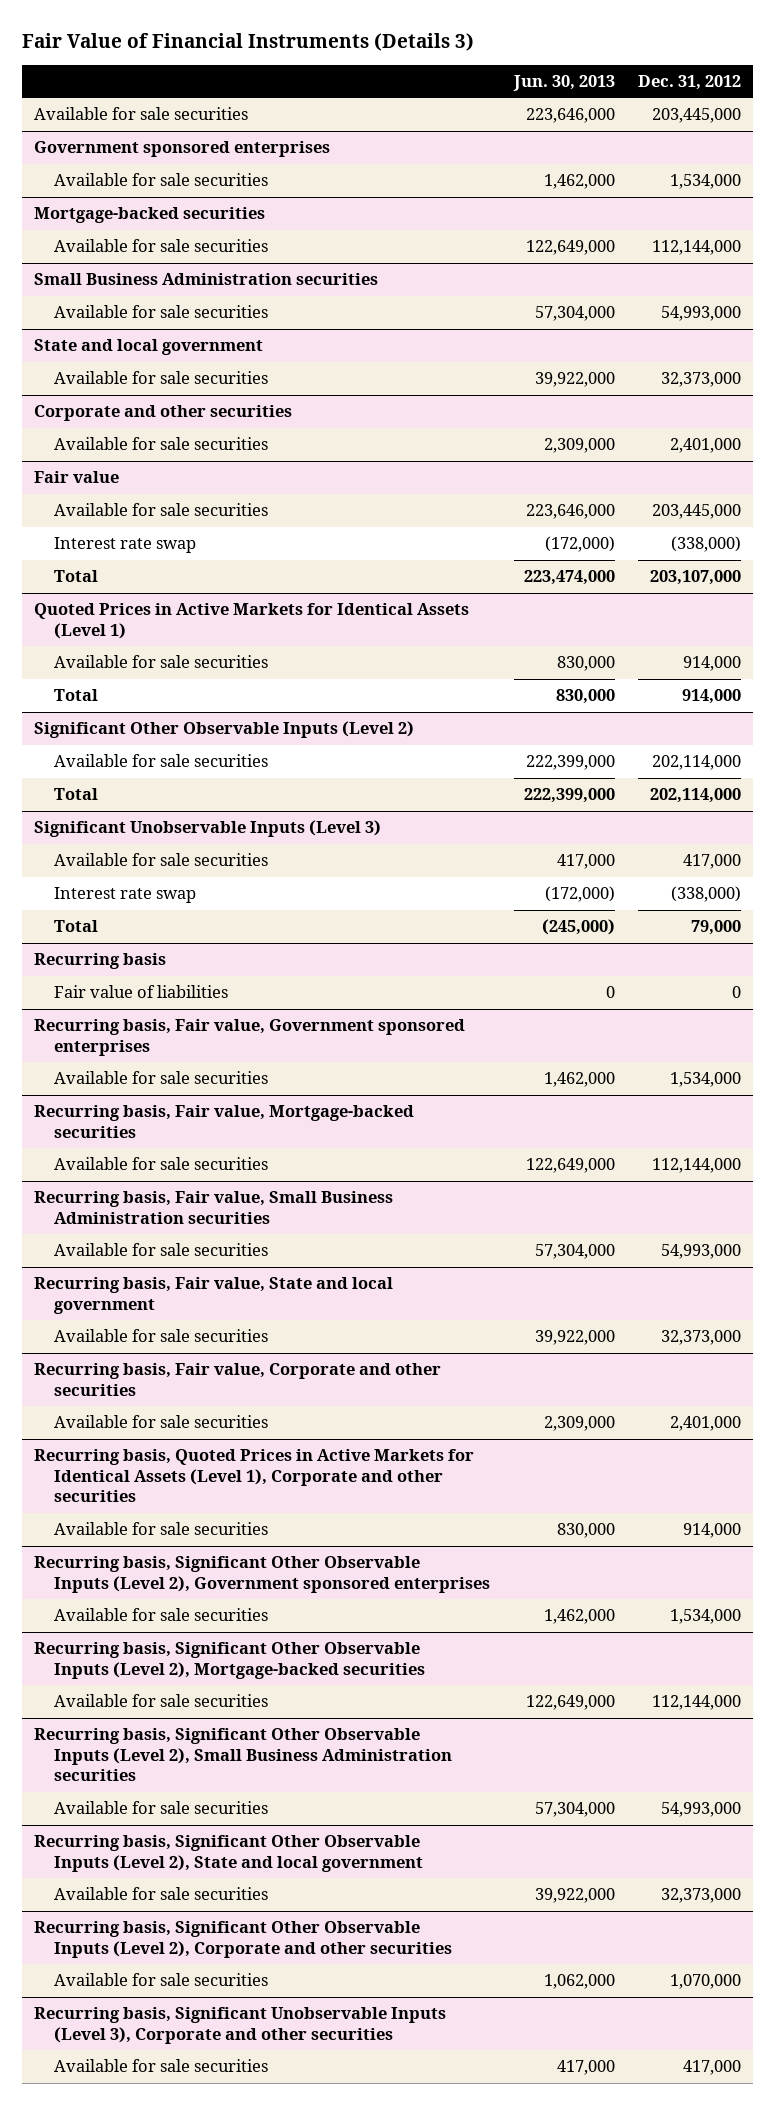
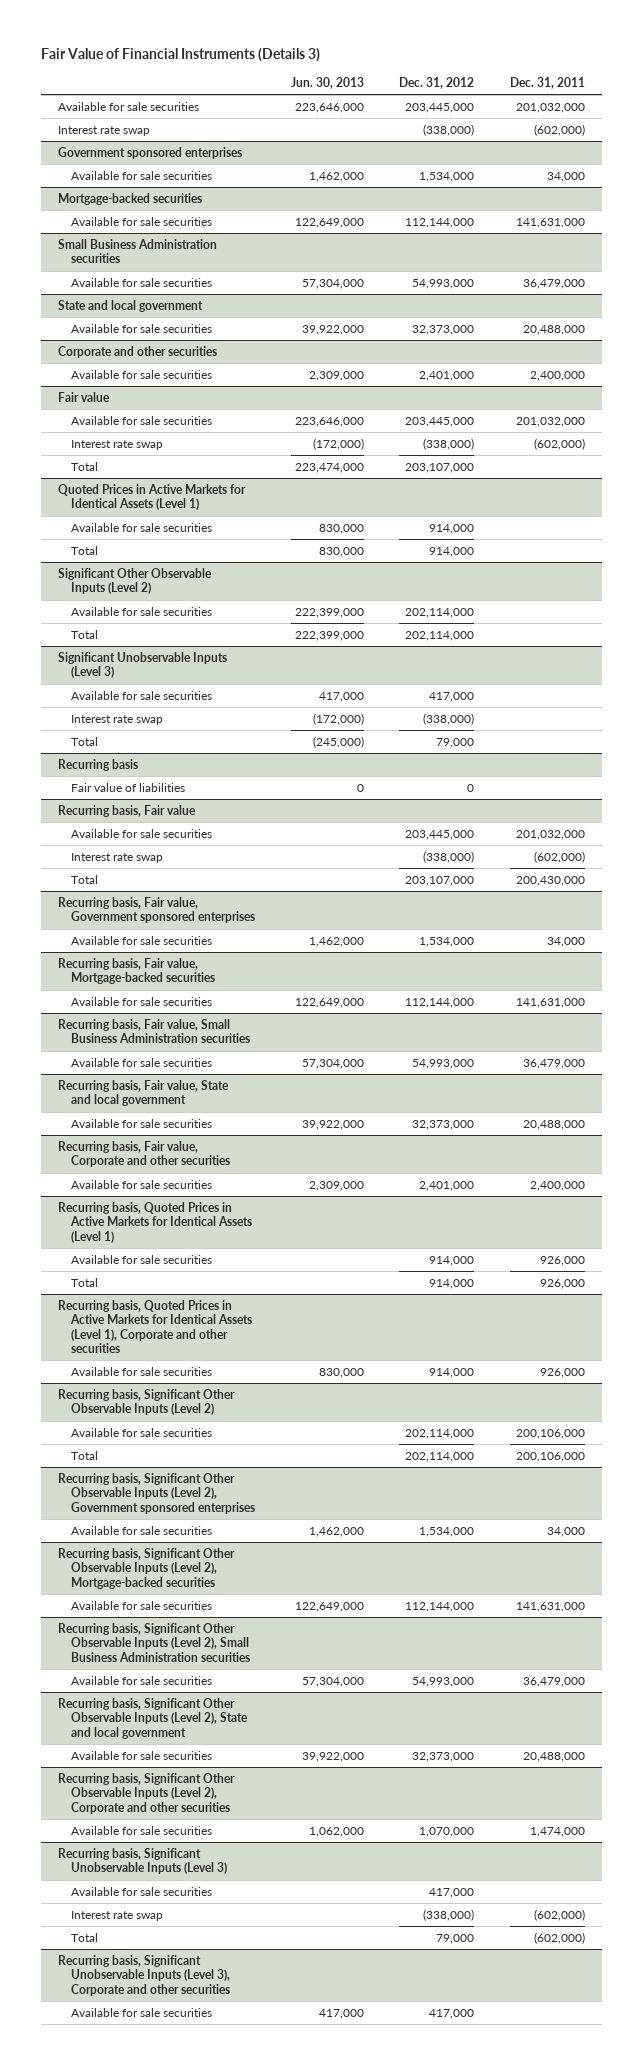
none -> [509,76,585,89] Dec. 31, 2011
none -> [58,125,151,136] Interest rate swap
none -> [58,804,197,817] Recurring basis, Fair value
none -> [71,828,213,838] Available for sale securities
none -> [71,852,164,863] Interest rate swap
none -> [71,874,99,884] Total
none -> [58,1201,253,1243] Recurring basis, Quoted Prices in Active Markets for Identical Assets (Level 1)
none -> [71,1254,213,1264] Available for sale securities
none -> [71,1277,99,1287] Total
none -> [58,1388,236,1416] Recurring basis, Significant Other Observable Inputs (Level 2)
none -> [71,1427,213,1437] Available for sale securities
none -> [71,1450,99,1460] Total
none -> [58,1847,228,1875] Recurring basis, Significant Unobservable Inputs (Level 3)
none -> [71,1886,213,1896] Available for sale securities
none -> [71,1910,164,1921] Interest rate swap
none -> [71,1932,99,1942] Total

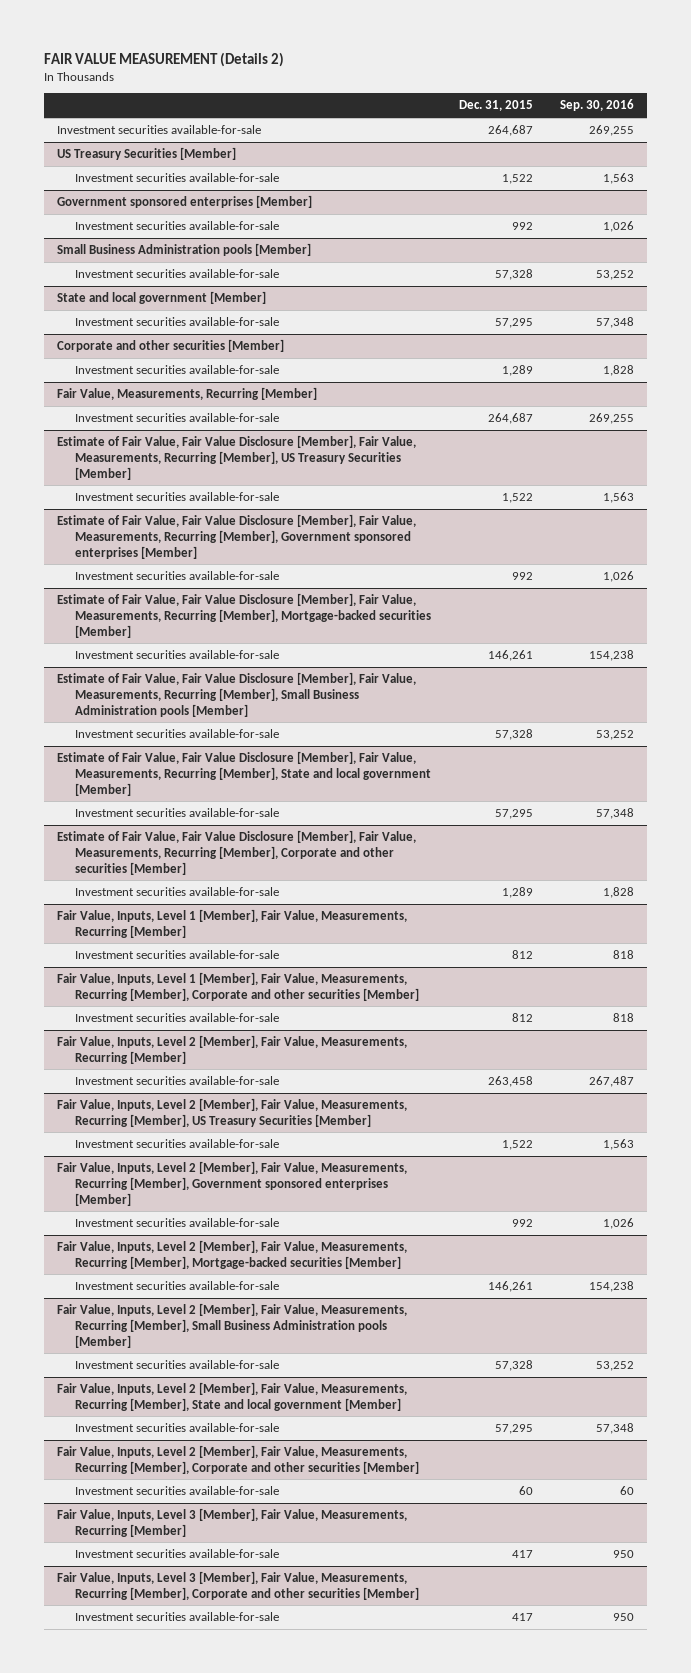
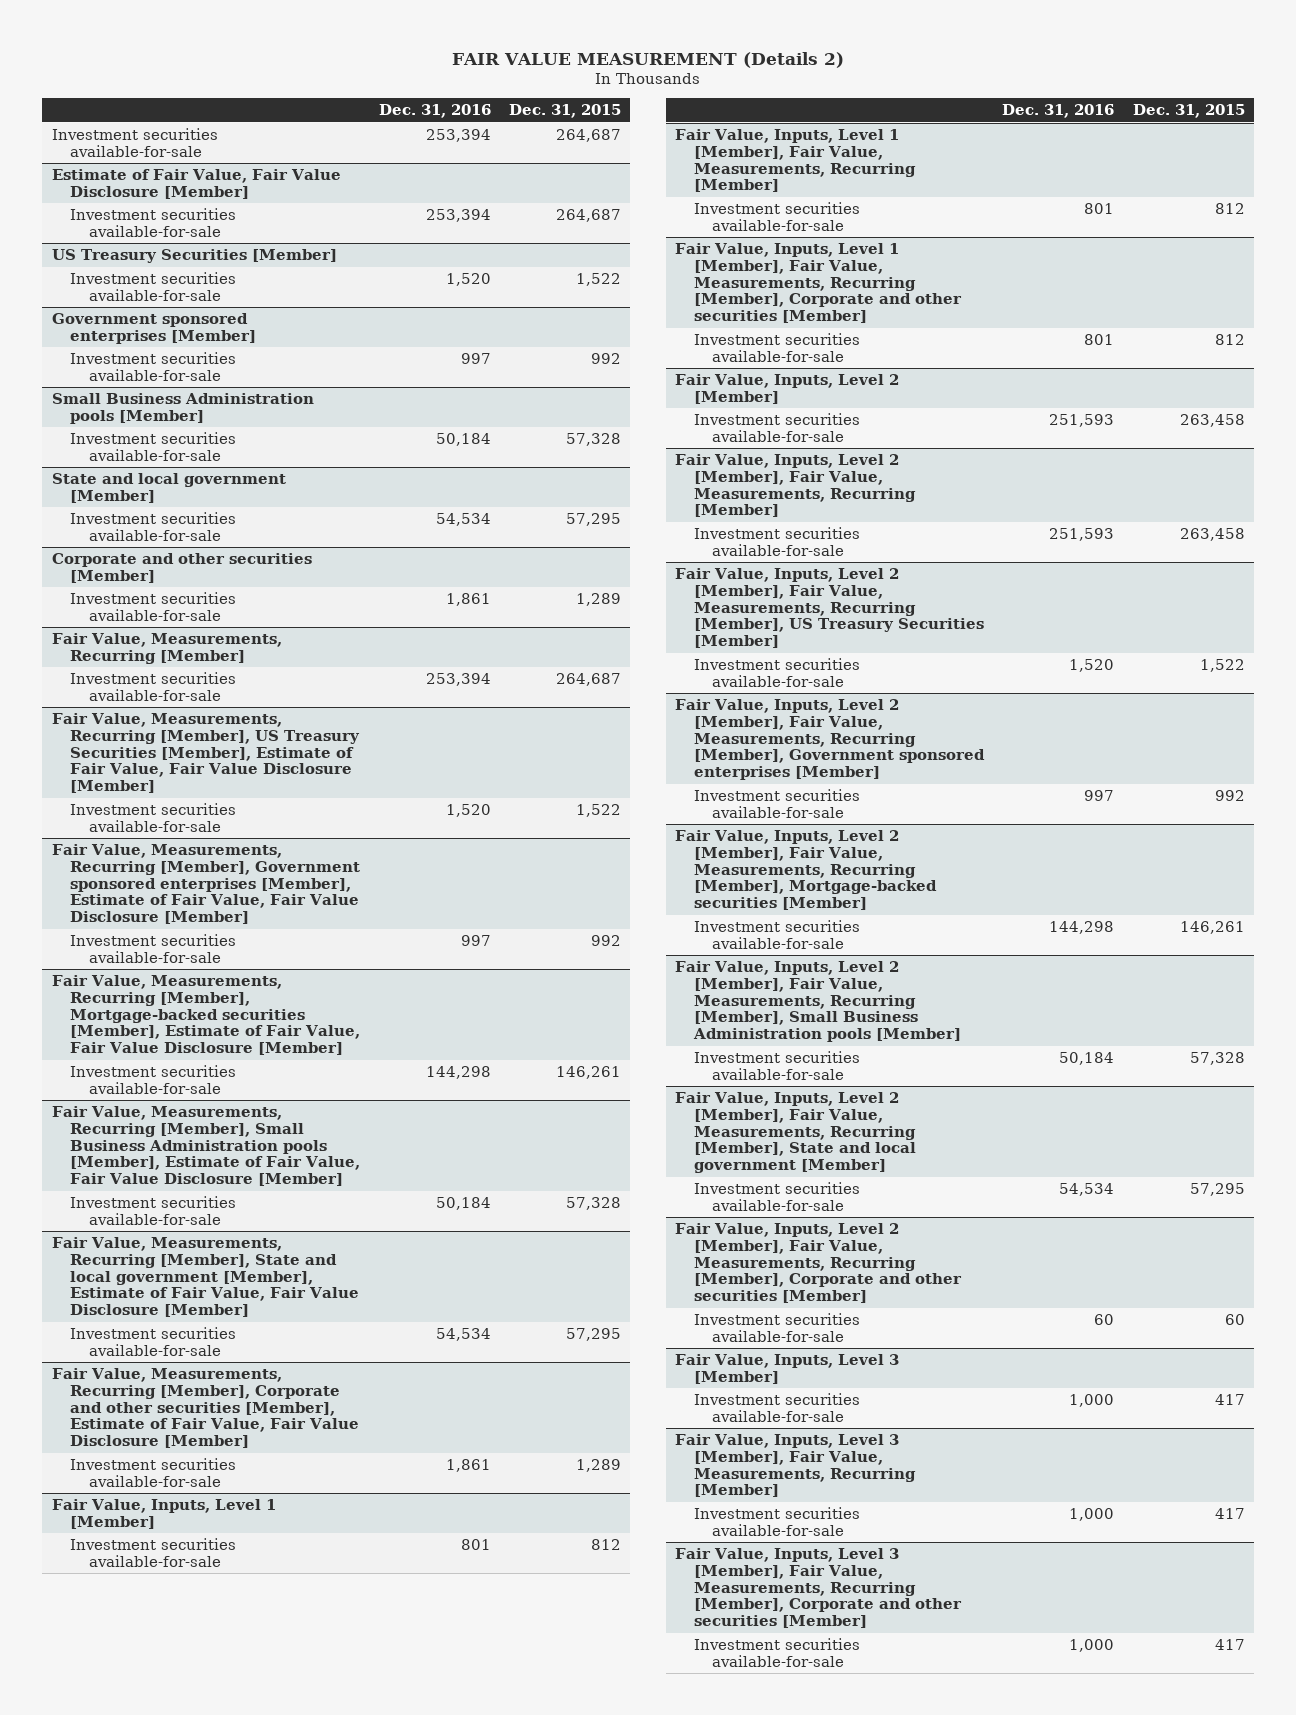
[559,99,634,112] Sep. 30, 2016 -> none
none -> [378,104,491,119] Dec. 31, 2016
none -> [51,168,341,199] Estimate of Fair Value, Fair Value Disclosure [Member]
none -> [70,207,237,237] Investment securities available-for-sale
[57,434,417,480] Estimate of Fair Value, Fair Value Disclosure [Member], Fair Value, Measurements, Recurring [Member], US Treasury Securities [Member] -> [51,712,361,794] Fair Value, Measurements, Recurring [Member], US Treasury Securities [Member], Estimate of Fair Value, Fair Value Disclosure [Member]
[57,513,417,559] Estimate of Fair Value, Fair Value Disclosure [Member], Fair Value, Measurements, Recurring [Member], Government sponsored enterprises [Member] -> [51,843,361,925] Fair Value, Measurements, Recurring [Member], Government sponsored enterprises [Member], Estimate of Fair Value, Fair Value Disclosure [Member]
[57,592,432,638] Estimate of Fair Value, Fair Value Disclosure [Member], Fair Value, Measurements, Recurring [Member], Mortgage-backed securities [Member] -> [51,974,361,1056] Fair Value, Measurements, Recurring [Member], Mortgage-backed securities [Member], Estimate of Fair Value, Fair Value Disclosure [Member]
[57,671,417,717] Estimate of Fair Value, Fair Value Disclosure [Member], Fair Value, Measurements, Recurring [Member], Small Business Administration pools [Member] -> [51,1105,361,1187] Fair Value, Measurements, Recurring [Member], Small Business Administration pools [Member], Estimate of Fair Value, Fair Value Disclosure [Member]
[57,750,432,796] Estimate of Fair Value, Fair Value Disclosure [Member], Fair Value, Measurements, Recurring [Member], State and local government [Member] -> [51,1236,360,1318] Fair Value, Measurements, Recurring [Member], State and local government [Member], Estimate of Fair Value, Fair Value Disclosure [Member]
[57,829,417,875] Estimate of Fair Value, Fair Value Disclosure [Member], Fair Value, Measurements, Recurring [Member], Corporate and other securities [Member] -> [51,1367,360,1449] Fair Value, Measurements, Recurring [Member], Corporate and other securities [Member], Estimate of Fair Value, Fair Value Disclosure [Member]
none -> [51,1498,276,1529] Fair Value, Inputs, Level 1 [Member]
none -> [70,1537,237,1567] Investment securities available-for-sale
none -> [675,373,900,404] Fair Value, Inputs, Level 2 [Member]
none -> [693,412,860,442] Investment securities available-for-sale
none -> [675,1353,900,1384] Fair Value, Inputs, Level 3 [Member]
none -> [693,1392,860,1422] Investment securities available-for-sale

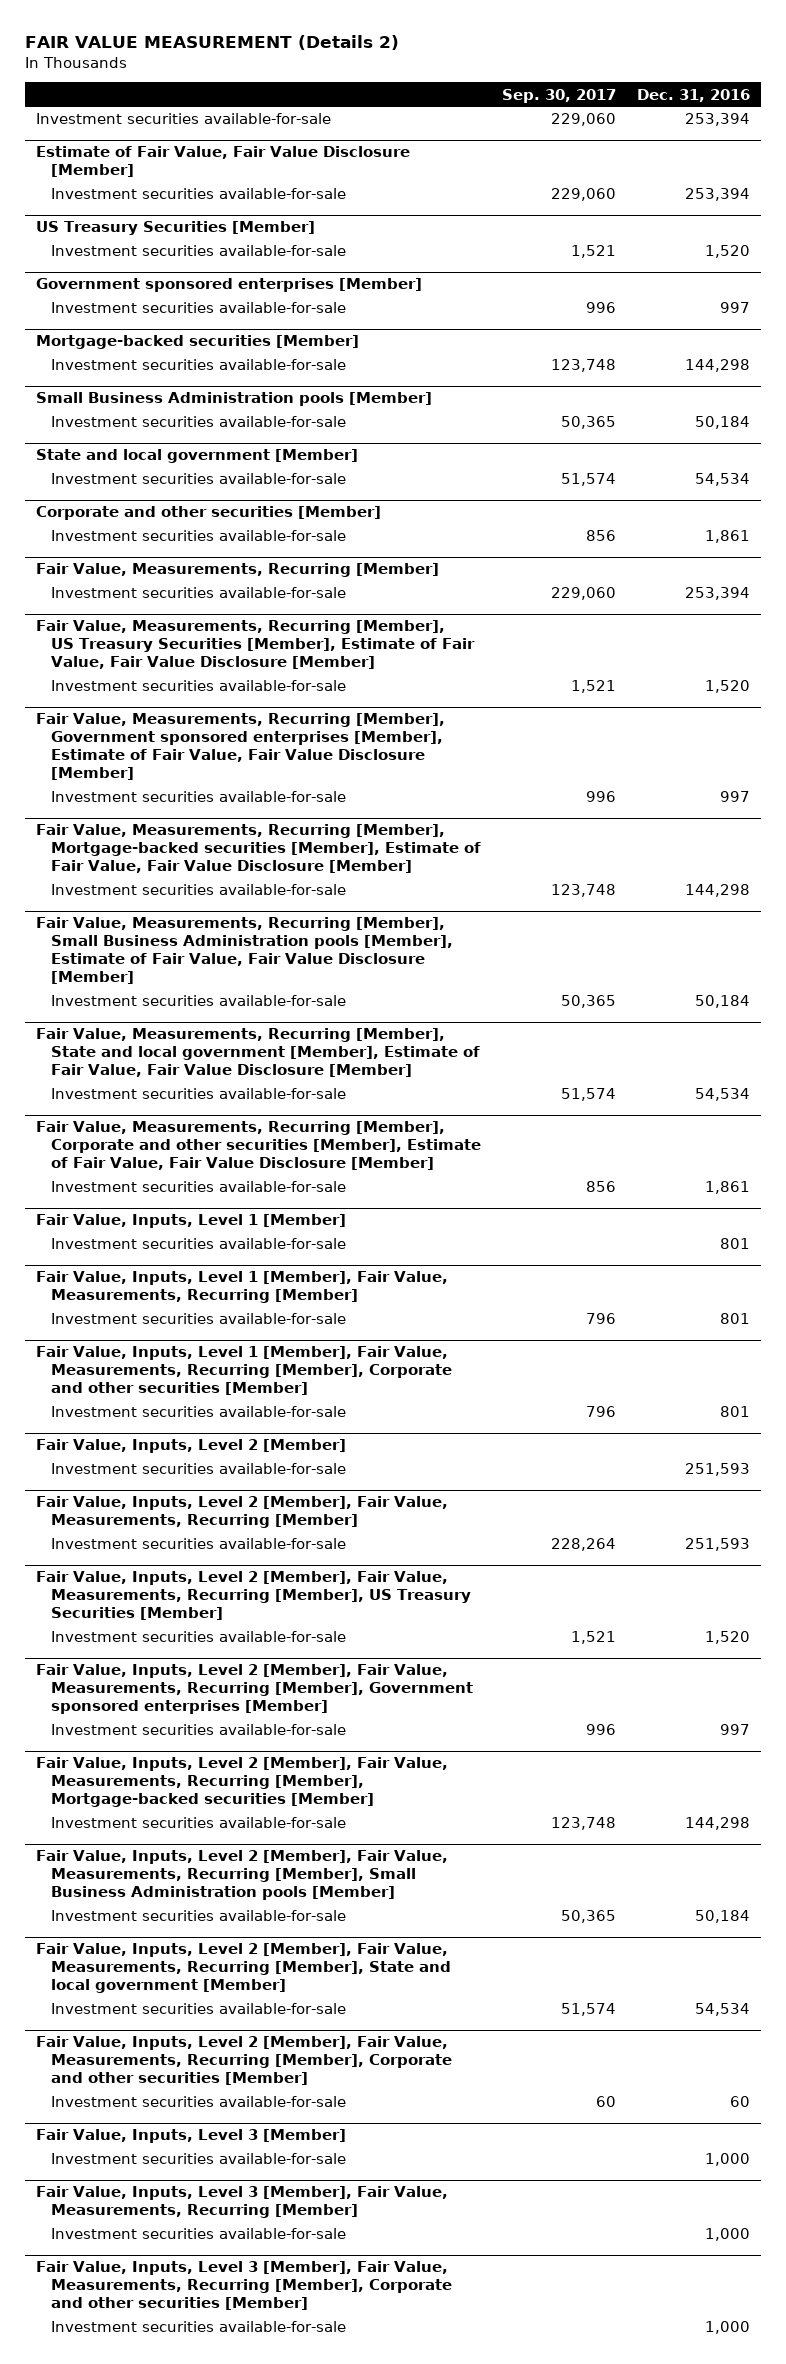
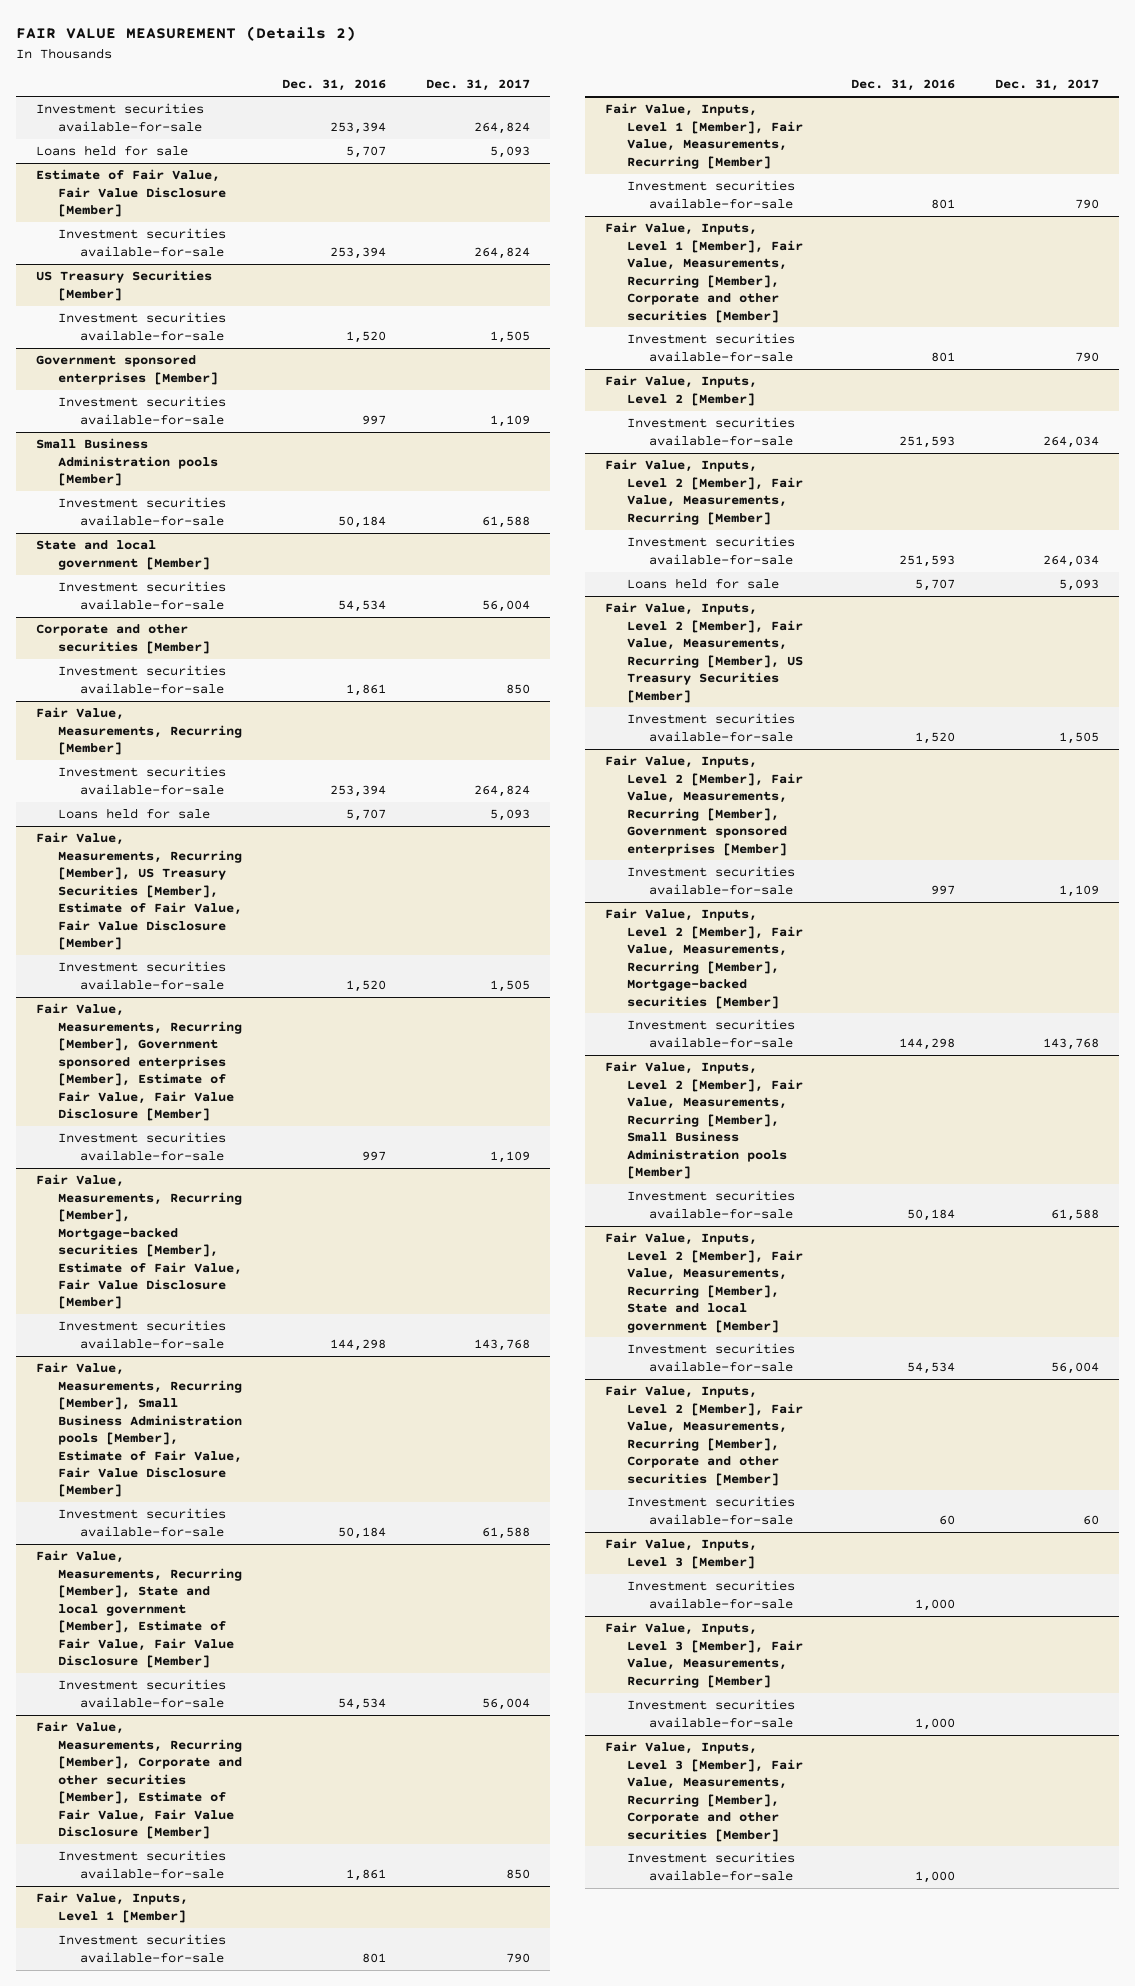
[502,88,617,103] Sep. 30, 2017 -> none
none -> [425,79,530,92] Dec. 31, 2017
none -> [36,145,189,157] Loans held for sale
[35,335,359,350] Mortgage-backed securities [Member] -> none
[51,359,347,371] Investment securities available-for-sale -> none
none -> [57,808,210,820] Loans held for sale
none -> [626,578,779,590] Loans held for sale

